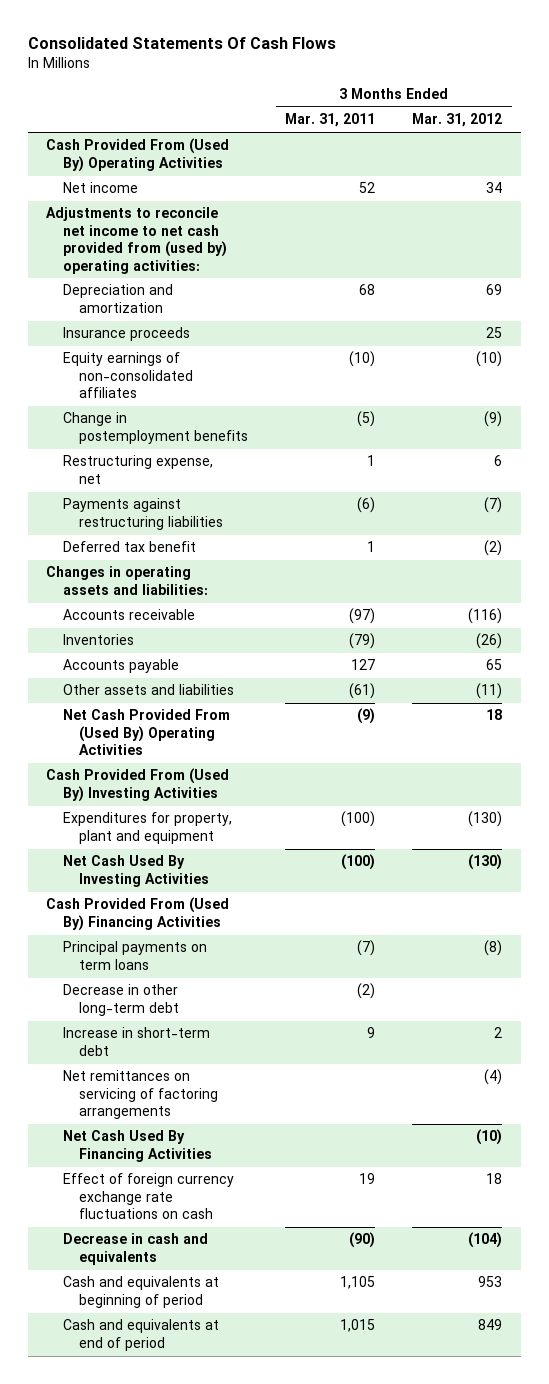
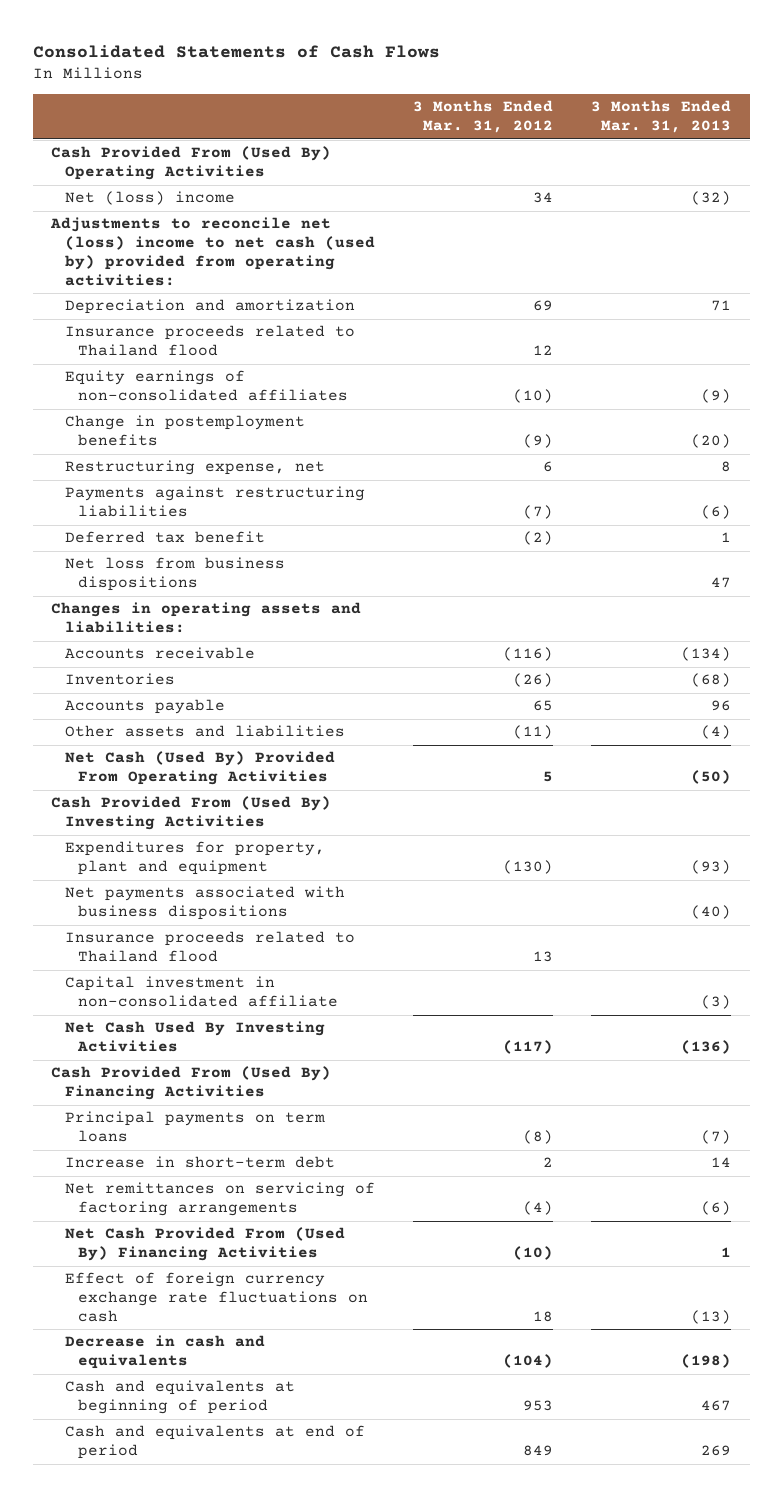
[27,37,336,50] Consolidated Statements Of Cash Flows -> [32,45,440,59] Consolidated Statements of Cash Flows
[285,113,376,128] Mar. 31, 2011 -> none
none -> [590,100,731,134] 3 Months Ended Mar. 31, 2013
[62,182,138,194] Net income -> [64,191,235,206] Net (loss) income
[46,207,227,274] Adjustments to reconcile net income to net cash provided from (used by) operating activities: -> [50,217,375,286] Adjustments to reconcile net (loss) income to net cash (used by) provided from operating activities:
[62,327,190,342] Insurance proceeds -> [64,325,355,357] Insurance proceeds related to Thailand flood
[486,327,503,339] 25 -> [532,345,553,356] 12
none -> [64,557,285,592] Net loss from business dispositions
[62,709,230,756] Net Cash Provided From (Used By) Operating Activities -> [64,751,335,786] Net Cash (Used By) Provided From Operating Activities
[486,709,503,721] 18 -> [542,771,553,783] 5
none -> [64,886,345,921] Net payments associated with business dispositions
none -> [64,931,355,963] Insurance proceeds related to Thailand flood
none -> [64,976,339,1008] Capital investment in non-consolidated affiliate
[468,854,503,871] (130) -> [502,1040,553,1055] (117)
[62,984,180,1016] Decrease in other long-term debt -> none
[62,1130,213,1162] Net Cash Used By Financing Activities -> [64,1227,345,1262] Net Cash Provided From (Used By) Financing Activities

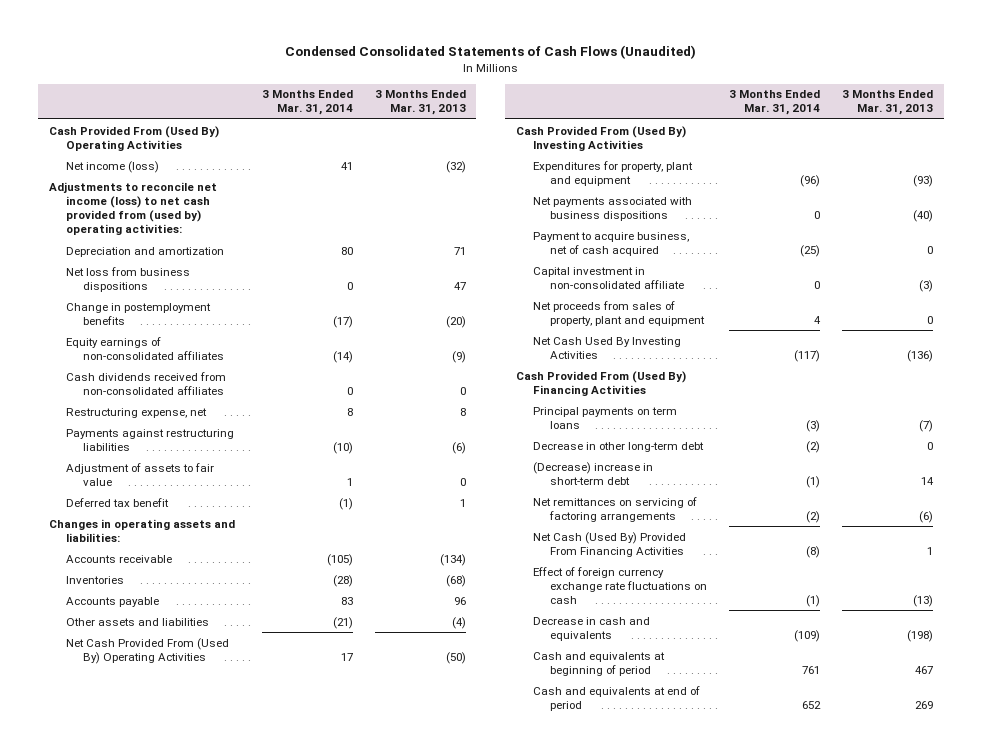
[32,45,440,59] Consolidated Statements of Cash Flows -> [284,45,696,60] Condensed Consolidated Statements of Cash Flows (Unaudited)
[412,100,553,134] 3 Months Ended Mar. 31, 2012 -> none
none -> [261,90,353,116] 3 Months Ended Mar. 31, 2014
[64,191,235,206] Net (loss) income -> [66,160,160,173] Net income (loss)
[50,217,375,286] Adjustments to reconcile net (loss) income to net cash (used by) provided from operating activities: -> [49,181,218,236] Adjustments to reconcile net income (loss) to net cash provided from (used by) operating activities:
[64,325,355,357] Insurance proceeds related to Thailand flood -> none
[64,557,285,592] Net loss from business dispositions -> [66,266,191,292] Net loss from business dispositions
[64,370,349,402] Equity earnings of non-consolidated affiliates -> [66,336,225,360] Equity earnings of non-consolidated affiliates
none -> [66,371,227,395] Cash dividends received from non-consolidated affiliates
none -> [66,462,215,486] Adjustment of assets to fair value
[64,751,335,786] Net Cash (Used By) Provided From Operating Activities -> [66,637,230,664] Net Cash Provided From (Used By) Operating Activities
[64,931,355,963] Insurance proceeds related to Thailand flood -> none
none -> [533,231,690,256] Payment to acquire business, net of cash acquired
none -> [533,300,706,326] Net proceeds from sales of property, plant and equipment
none -> [533,441,705,452] Decrease in other long-term debt
[64,1156,335,1169] Increase in short-term debt -> [533,461,654,485] (Decrease) increase in short-term debt
[64,1227,345,1262] Net Cash Provided From (Used By) Financing Activities -> [533,531,687,557] Net Cash (Used By) Provided From Financing Activities

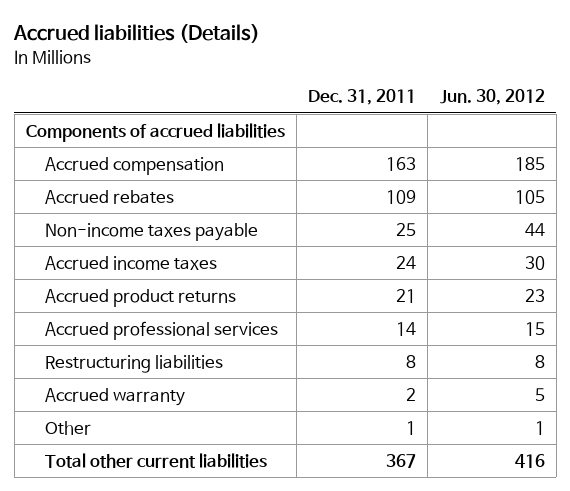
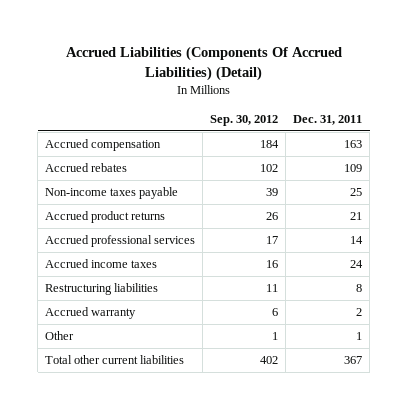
[13,24,261,44] Accrued liabilities (Details) -> [65,46,342,82] Accrued Liabilities (Components Of Accrued Liabilities) (Detail)
[439,89,545,106] Jun. 30, 2012 -> none
none -> [210,114,279,126] Sep. 30, 2012
[25,122,285,142] Components of accrued liabilities -> none
[44,255,217,270] Accrued income taxes -> [45,258,158,268] Accrued income taxes

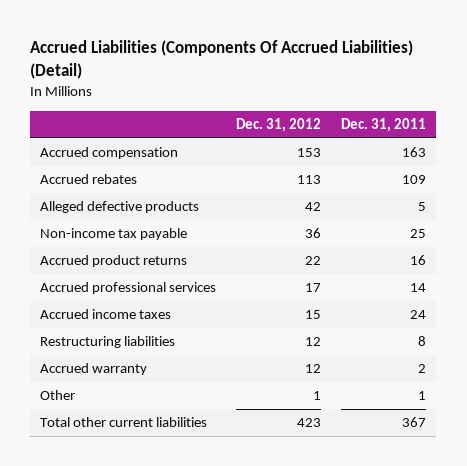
[210,114,279,126] Sep. 30, 2012 -> none
none -> [236,118,322,133] Dec. 31, 2012
none -> [40,201,200,214] Alleged defective products
[45,186,179,199] Non-income taxes payable -> [40,228,188,241] Non-income tax payable
[350,211,363,220] 21 -> [410,255,427,266] 16

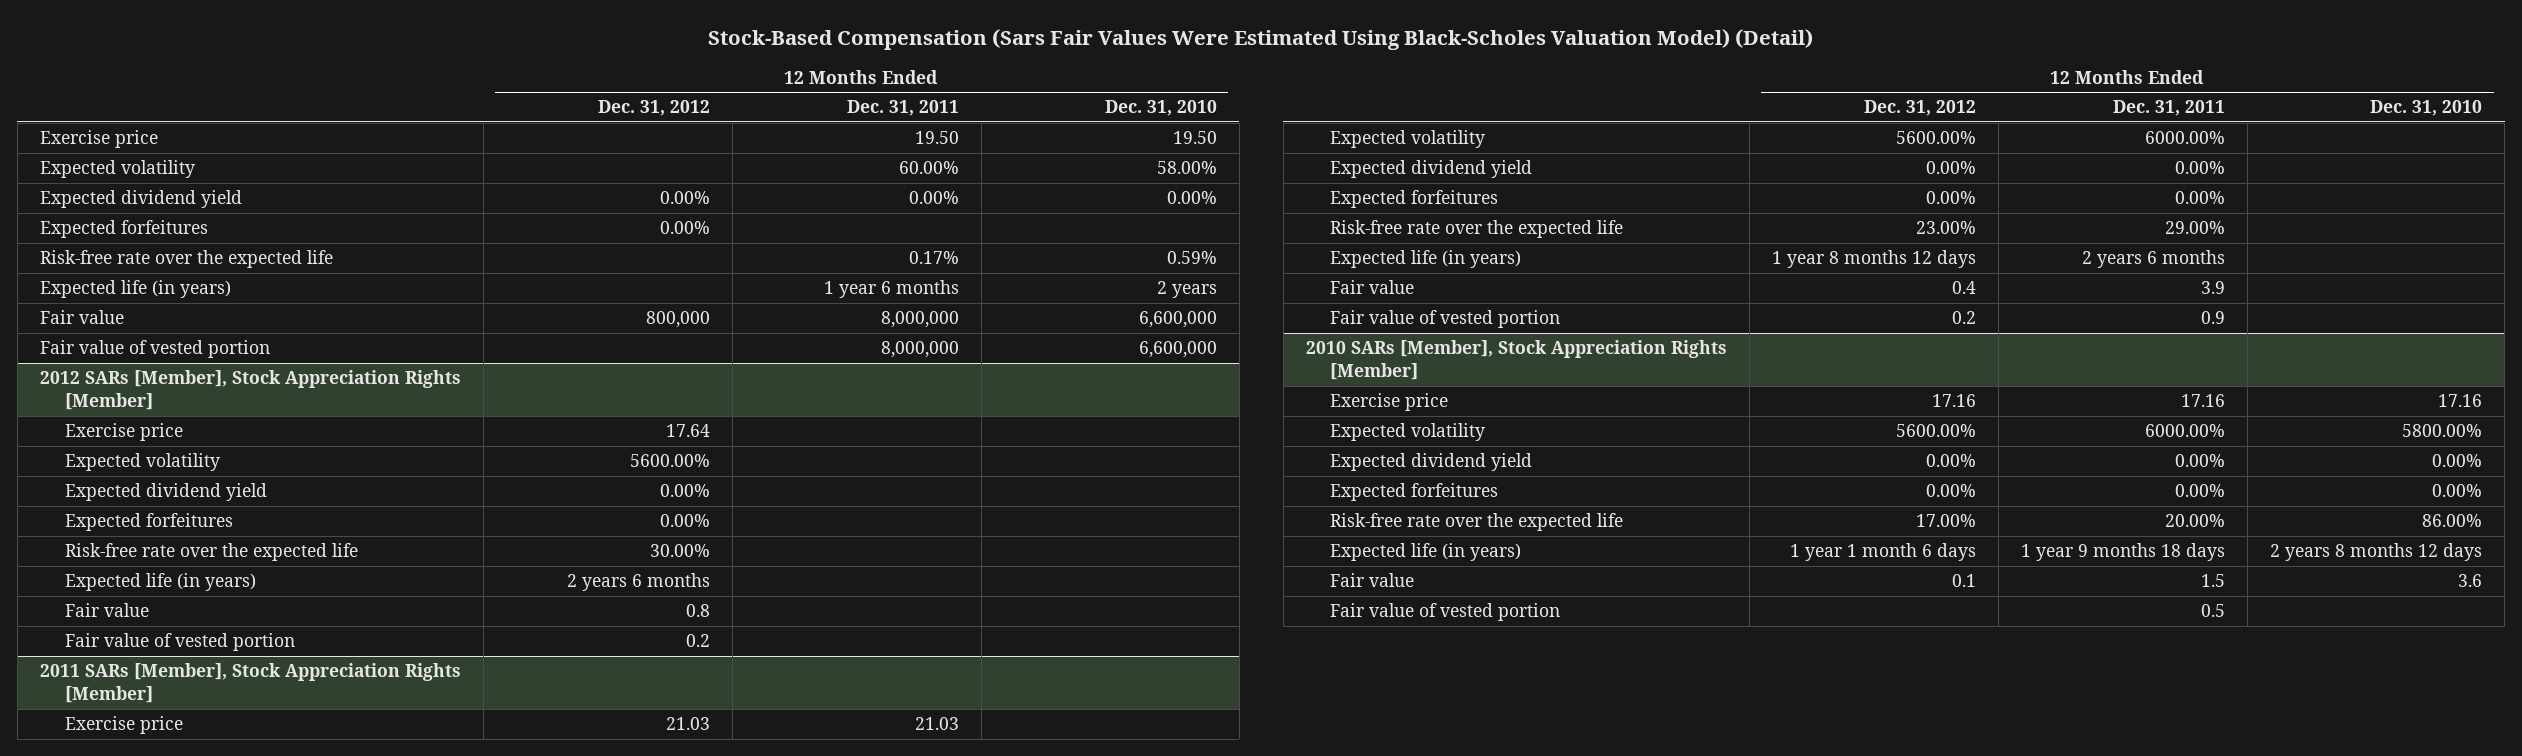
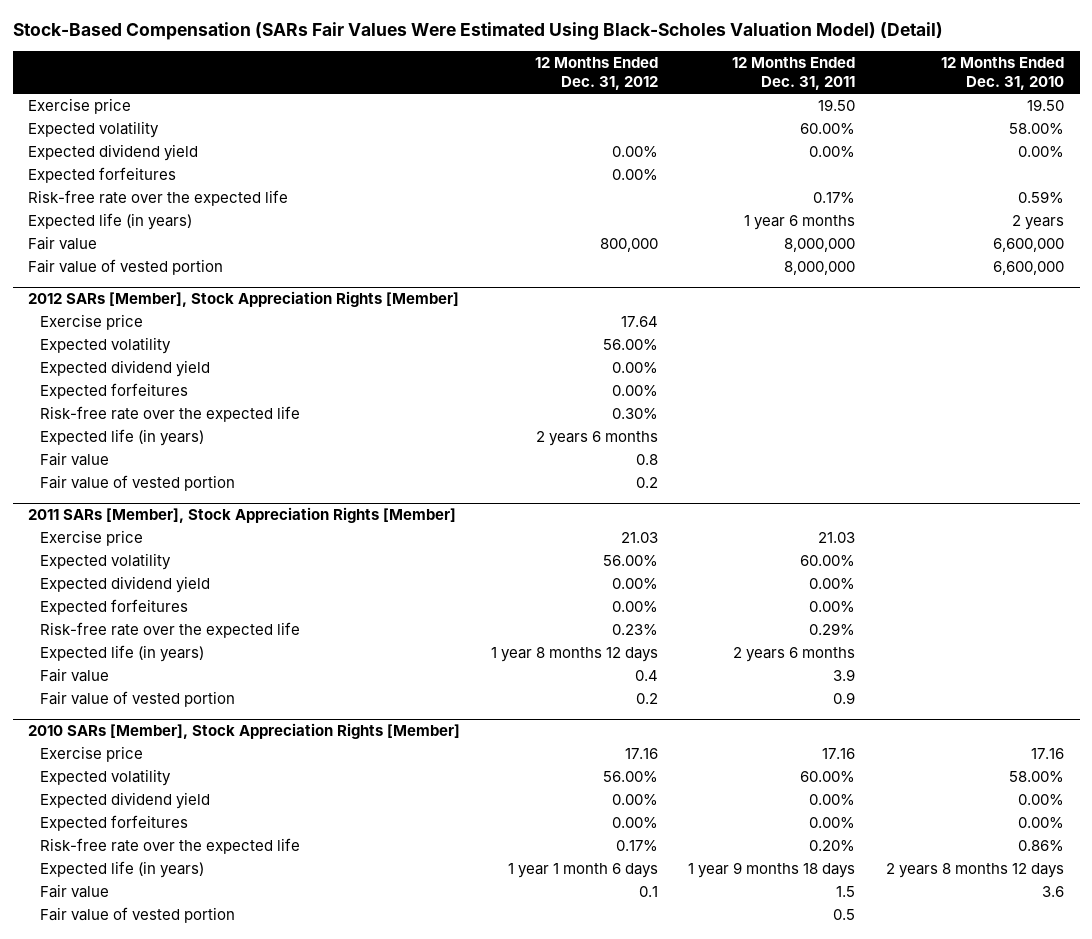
[708,28,1814,50] Stock-Based Compensation (Sars Fair Values Were Estimated Using Black-Scholes Valuation Model) (Detail) -> [12,22,943,41] Stock-Based Compensation (SARs Fair Values Were Estimated Using Black-Scholes Valuation Model) (Detail)
[630,454,711,468] 5600.00% -> [602,338,658,350] 56.00%
[650,544,711,558] 30.00% -> [611,407,658,419] 0.30%
[1895,131,1976,145] 5600.00% -> [602,554,658,566] 56.00%
[2145,131,2226,145] 6000.00% -> [800,554,856,566] 60.00%
[1915,221,1976,235] 23.00% -> [611,623,658,635] 0.23%
[2165,221,2226,235] 29.00% -> [809,622,856,635] 0.29%
[1895,424,1976,438] 5600.00% -> [602,770,658,782] 56.00%
[2145,424,2226,438] 6000.00% -> [800,770,856,782] 60.00%
[2402,424,2483,438] 5800.00% -> [1009,770,1065,782] 58.00%
[1915,514,1976,528] 17.00% -> [615,839,658,851] 0.17%
[2165,514,2226,528] 20.00% -> [809,839,856,851] 0.20%
[2422,514,2483,528] 86.00% -> [1018,839,1065,851] 0.86%

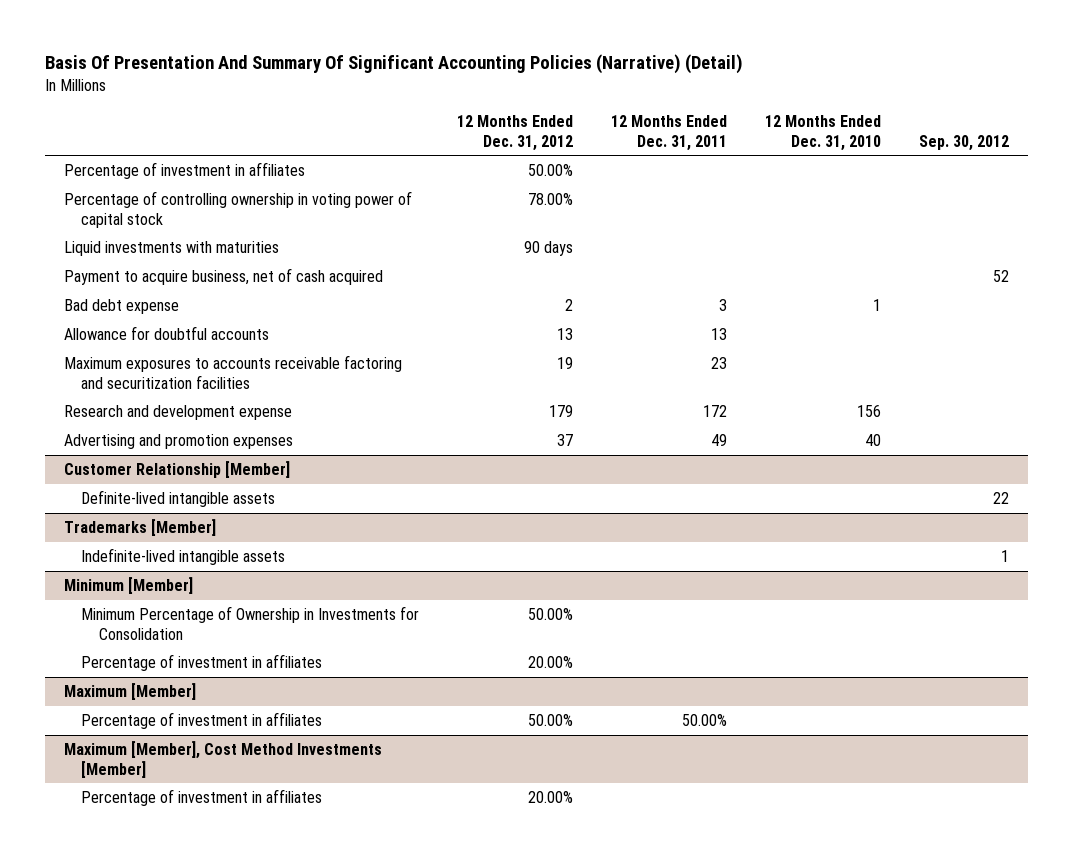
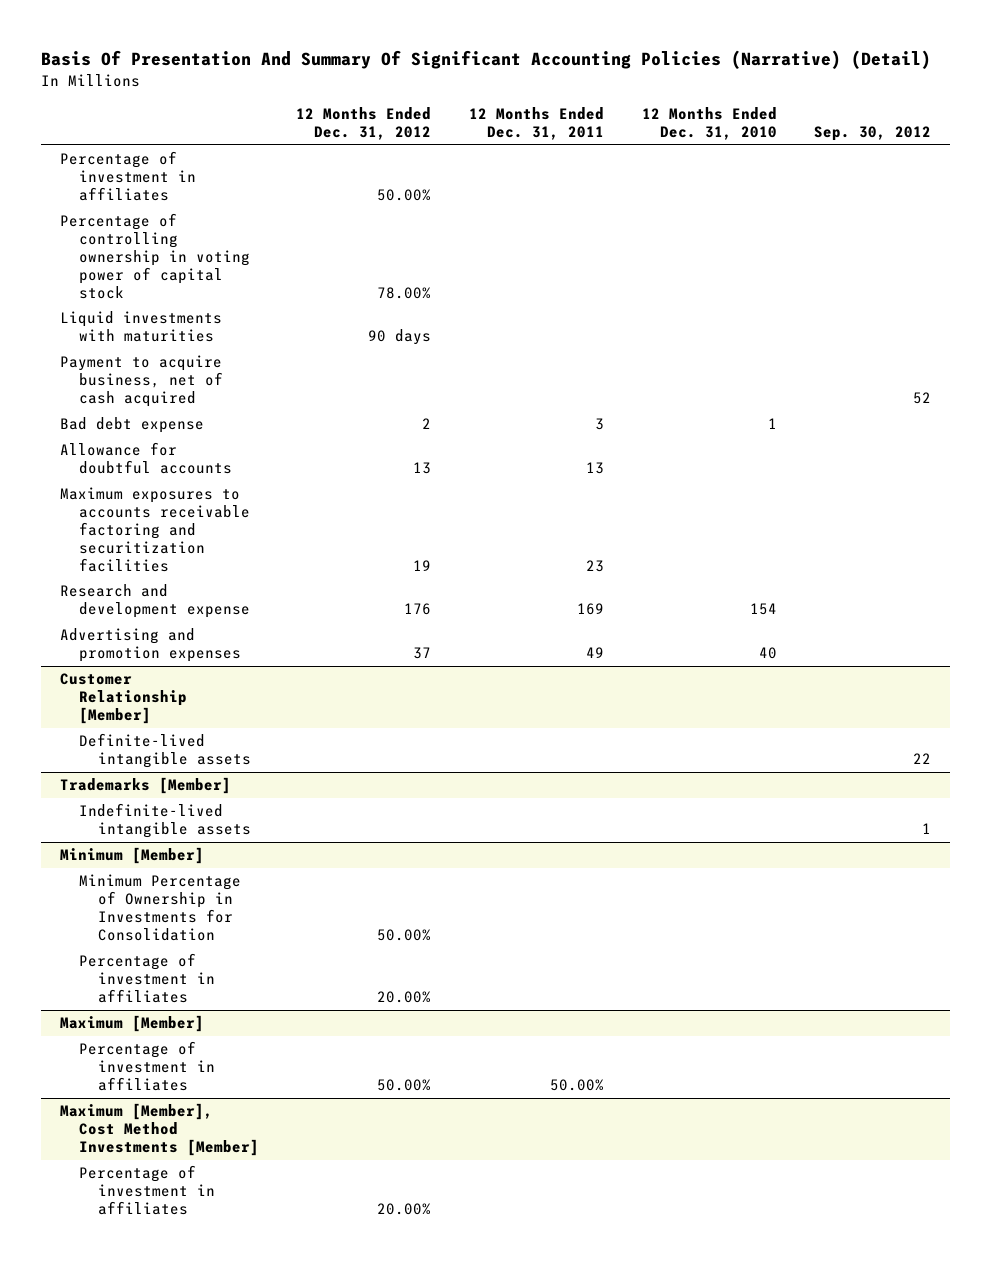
[549,405,574,418] 179 -> [404,603,432,616] 176
[703,405,728,418] 172 -> [576,603,604,616] 169
[857,405,882,418] 156 -> [749,603,777,616] 154

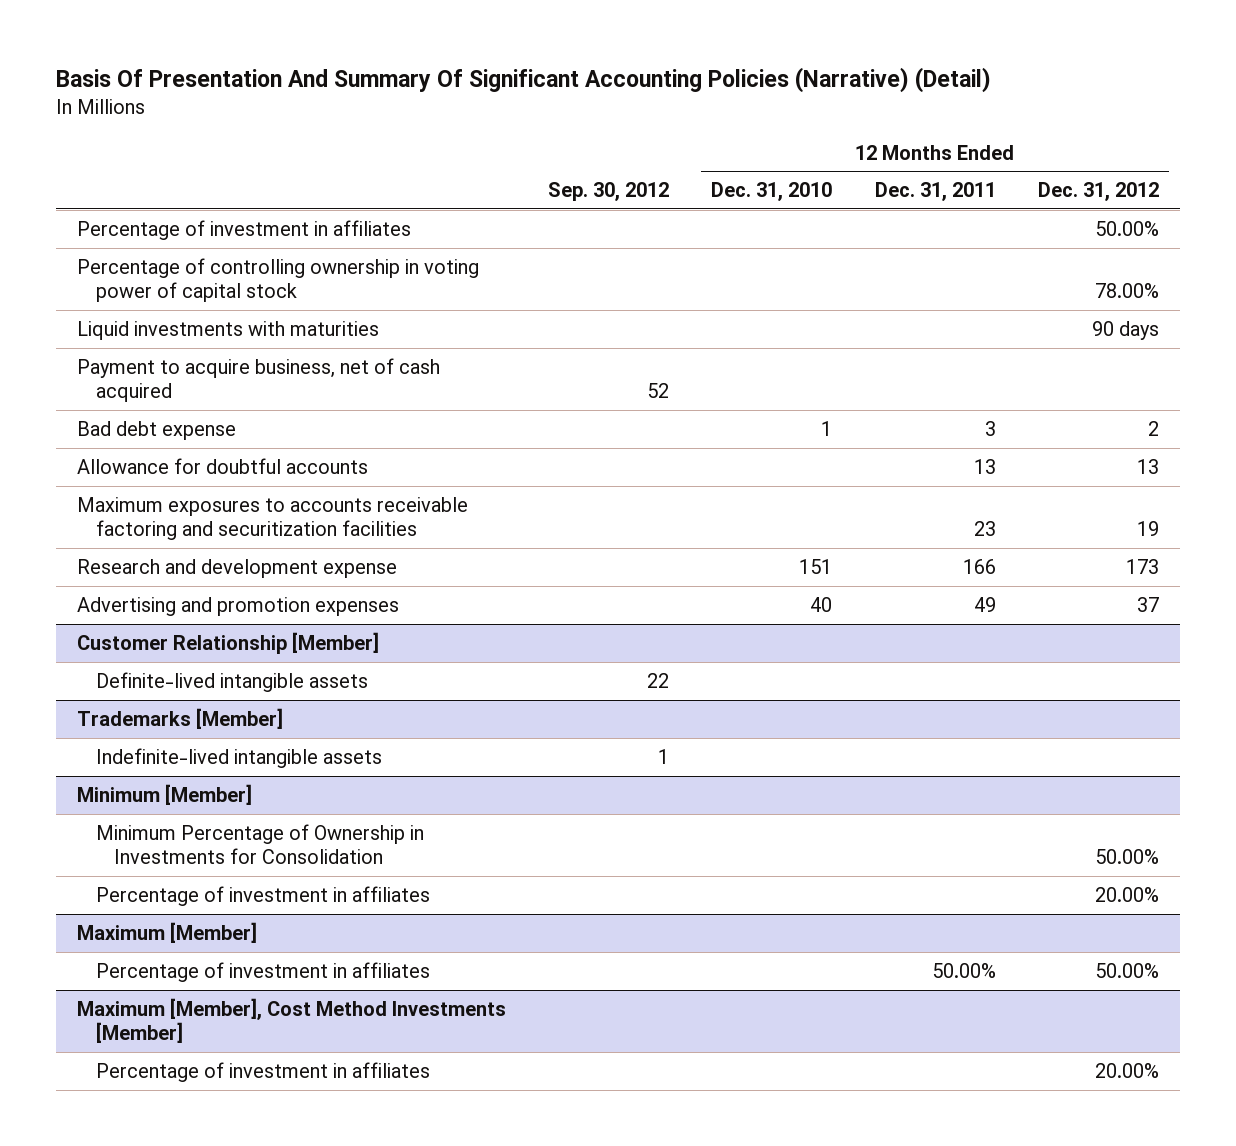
[404,603,432,616] 176 -> [1125,558,1159,574] 173
[576,603,604,616] 169 -> [962,558,996,574] 166
[749,603,777,616] 154 -> [799,558,833,574] 151

